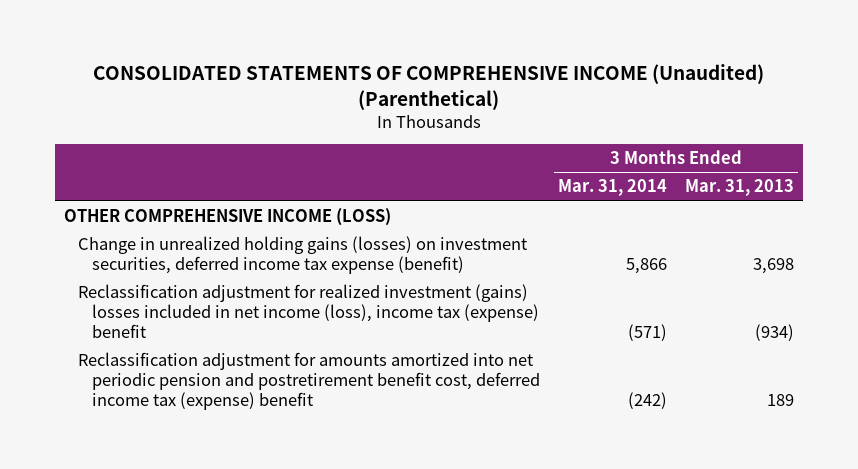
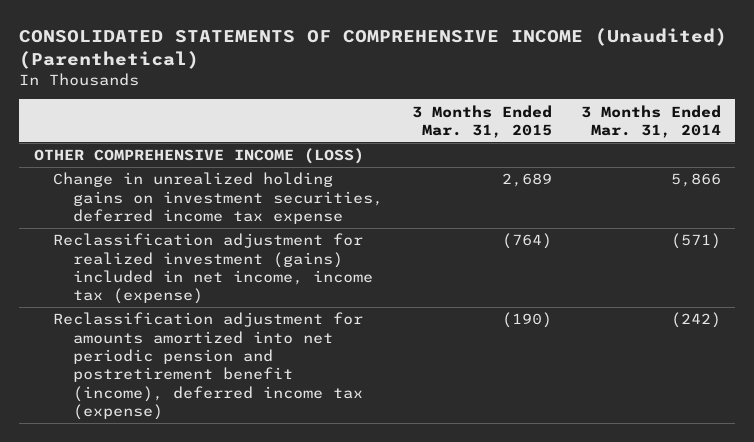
[684,179,794,197] Mar. 31, 2013 -> none
none -> [411,104,552,138] 3 Months Ended Mar. 31, 2015
[78,236,528,275] Change in unrealized holding gains (losses) on investment securities, deferred income tax expense (benefit) -> [53,172,383,224] Change in unrealized holding gains on investment securities, deferred income tax expense
[78,284,540,338] Reclassification adjustment for realized investment (gains) losses included in net income (loss), income tax (expense) benefit -> [53,233,373,305] Reclassification adjustment for realized investment (gains) included in net income, income tax (expense)
[78,352,541,410] Reclassification adjustment for amounts amortized into net periodic pension and postretirement benefit cost, deferred income tax (expense) benefit -> [53,312,364,421] Reclassification adjustment for amounts amortized into net periodic pension and postretirement benefit (income), deferred income tax (expense)

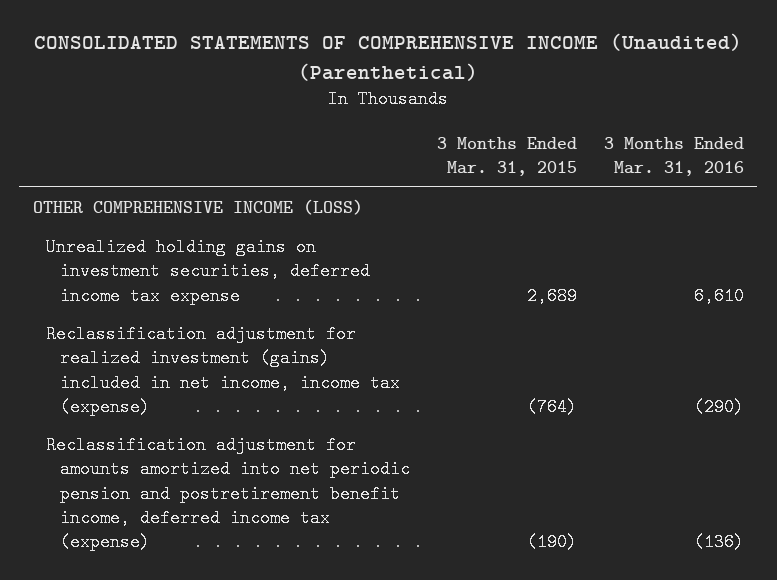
[580,104,721,138] 3 Months Ended Mar. 31, 2014 -> none
none -> [603,136,744,177] 3 Months Ended Mar. 31, 2016
[53,172,383,224] Change in unrealized holding gains on investment securities, deferred income tax expense -> [46,238,370,305] Unrealized holding gains on investment securities, deferred income tax expense
[53,312,364,421] Reclassification adjustment for amounts amortized into net periodic pension and postretirement benefit (income), deferred income tax (expense) -> [46,436,410,552] Reclassification adjustment for amounts amortized into net periodic pension and postretirement benefit income, deferred income tax (expense)

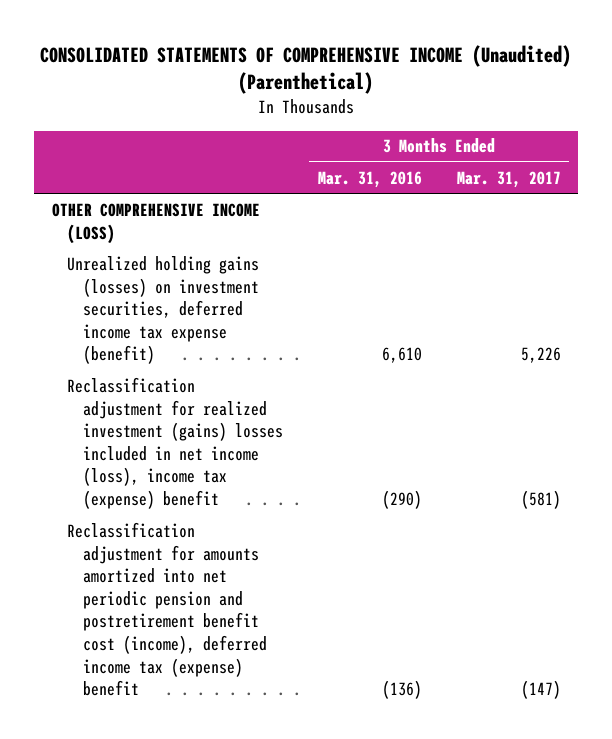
[436,136,577,177] 3 Months Ended Mar. 31, 2015 -> none
none -> [456,170,561,188] Mar. 31, 2017
[46,238,370,305] Unrealized holding gains on investment securities, deferred income tax expense -> [67,255,260,365] Unrealized holding gains (losses) on investment securities, deferred income tax expense (benefit)
[46,325,400,416] Reclassification adjustment for realized investment (gains) included in net income, income tax (expense) -> [67,376,284,510] Reclassification adjustment for realized investment (gains) losses included in net income (loss), income tax (expense) benefit
[46,436,410,552] Reclassification adjustment for amounts amortized into net periodic pension and postretirement benefit income, deferred income tax (expense) -> [67,521,268,697] Reclassification adjustment for amounts amortized into net periodic pension and postretirement benefit cost (income), deferred income tax (expense) benefit

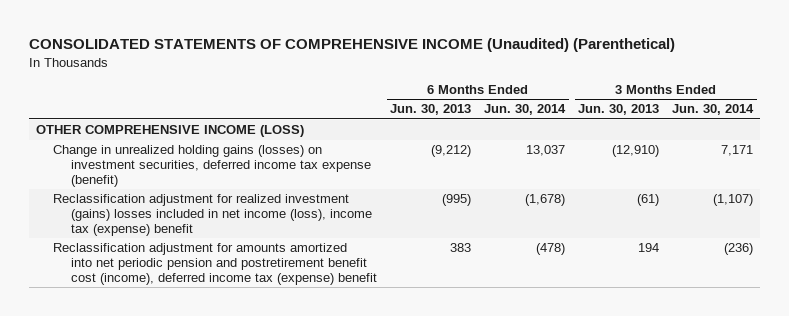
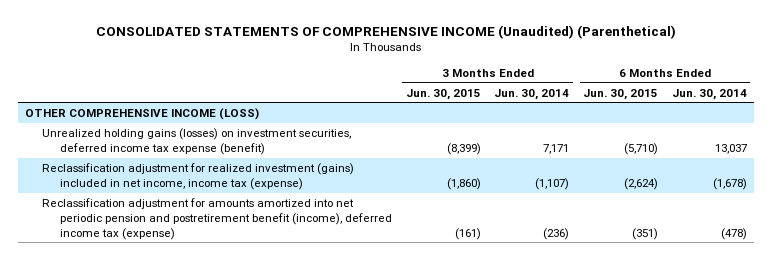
[390,104,472,116] Jun. 30, 2013 -> none
[578,104,660,116] Jun. 30, 2013 -> none
none -> [405,88,481,100] Jun. 30, 2015
none -> [583,88,659,100] Jun. 30, 2015
[53,145,372,188] Change in unrealized holding gains (losses) on investment securities, deferred income tax expense (benefit) -> [42,128,352,155] Unrealized holding gains (losses) on investment securities, deferred income tax expense (benefit)
[53,194,373,237] Reclassification adjustment for realized investment (gains) losses included in net income (loss), income tax (expense) benefit -> [42,163,355,190] Reclassification adjustment for realized investment (gains) included in net income, income tax (expense)
[53,243,378,286] Reclassification adjustment for amounts amortized into net periodic pension and postretirement benefit cost (income), deferred income tax (expense) benefit -> [42,198,393,240] Reclassification adjustment for amounts amortized into net periodic pension and postretirement benefit (income), deferred income tax (expense)

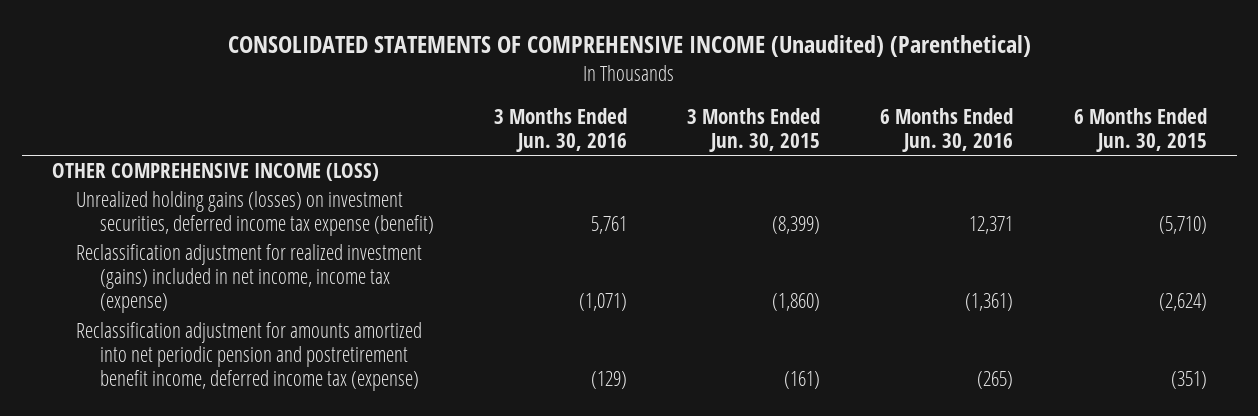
[494,88,570,100] Jun. 30, 2014 -> none
[671,88,747,100] Jun. 30, 2014 -> none
none -> [494,107,628,152] 3 Months Ended Jun. 30, 2016
none -> [880,107,1014,152] 6 Months Ended Jun. 30, 2016
[42,198,393,240] Reclassification adjustment for amounts amortized into net periodic pension and postretirement benefit (income), deferred income tax (expense) -> [75,321,422,392] Reclassification adjustment for amounts amortized into net periodic pension and postretirement benefit income, deferred income tax (expense)

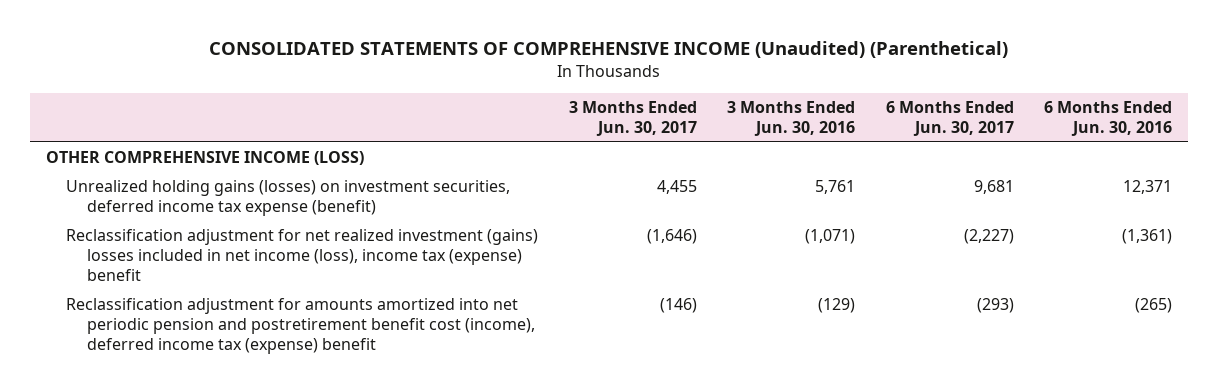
[687,107,821,152] 3 Months Ended Jun. 30, 2015 -> none
[1073,107,1207,152] 6 Months Ended Jun. 30, 2015 -> none
none -> [568,100,697,136] 3 Months Ended Jun. 30, 2017
none -> [885,100,1014,136] 6 Months Ended Jun. 30, 2017
[75,243,422,314] Reclassification adjustment for realized investment (gains) included in net income, income tax (expense) -> [66,229,539,282] Reclassification adjustment for net realized investment (gains) losses included in net income (loss), income tax (expense) benefit
[75,321,422,392] Reclassification adjustment for amounts amortized into net periodic pension and postretirement benefit income, deferred income tax (expense) -> [66,298,536,355] Reclassification adjustment for amounts amortized into net periodic pension and postretirement benefit cost (income), deferred income tax (expense) benefit

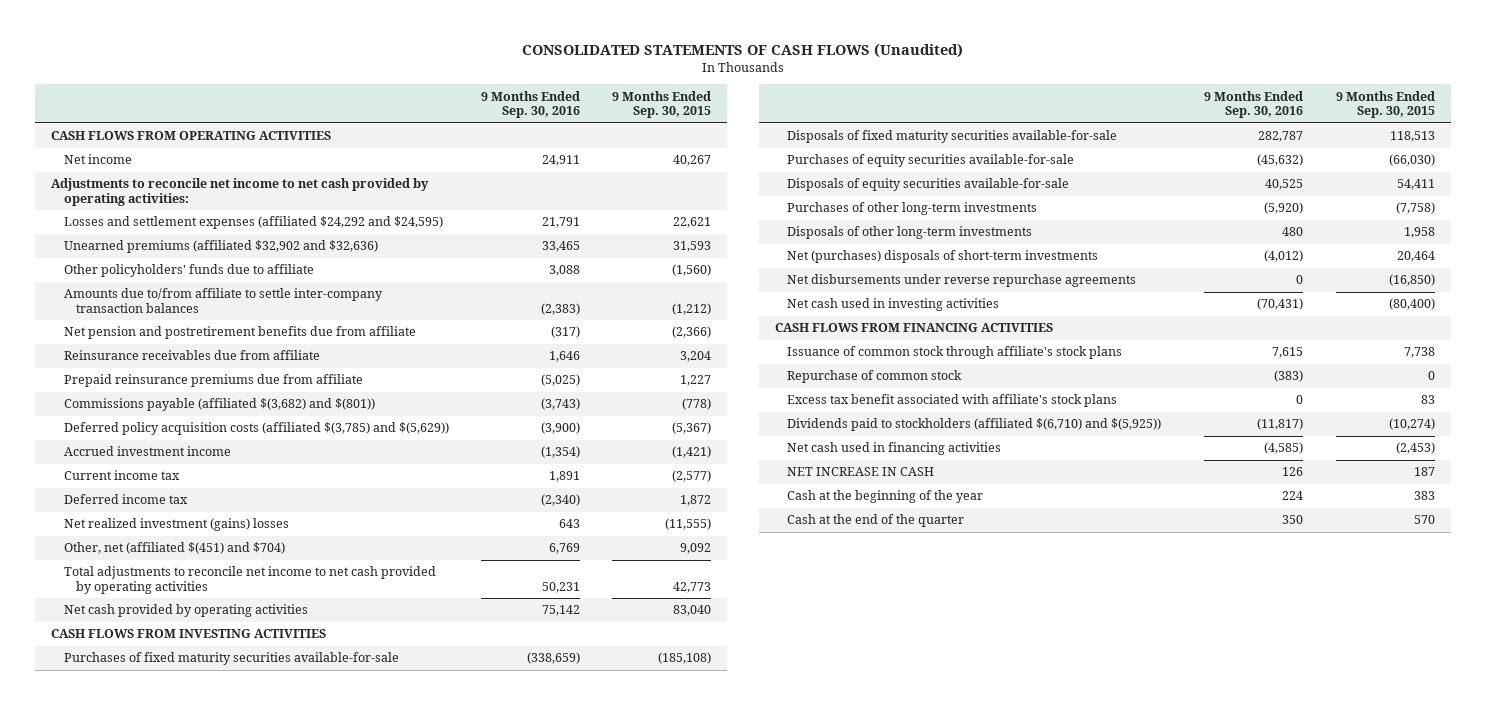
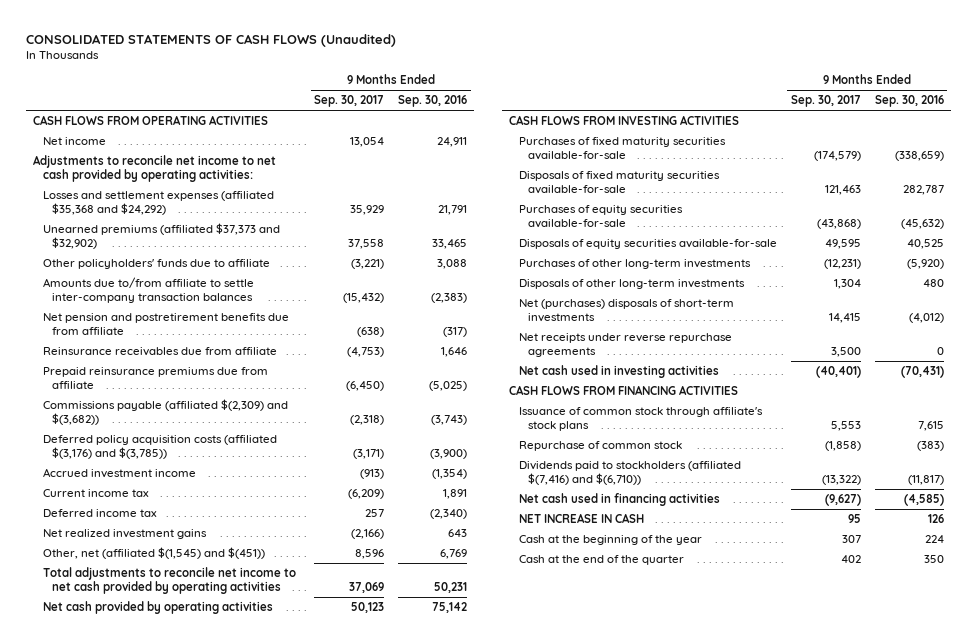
[612,90,712,119] 9 Months Ended Sep. 30, 2015 -> none
none -> [314,95,385,108] Sep. 30, 2017
[63,216,443,230] Losses and settlement expenses (affiliated $24,292 and $24,595) -> [42,191,274,216] Losses and settlement expenses (affiliated $35,368 and $24,292)
[63,240,378,254] Unearned premiums (affiliated $32,902 and $32,636) -> [42,223,280,250] Unearned premiums (affiliated $37,373 and $32,902)
[63,398,375,412] Commissions payable (affiliated $(3,682) and $(801)) -> [42,399,288,426] Commissions payable (affiliated $(2,309) and $(3,682))
[63,422,449,436] Deferred policy acquisition costs (affiliated $(3,785) and $(5,629)) -> [42,435,277,460] Deferred policy acquisition costs (affiliated $(3,176) and $(3,785))
[63,518,289,532] Net realized investment (gains) losses -> [42,529,207,540] Net realized investment gains
[63,542,285,555] Other, net (affiliated $(451) and $704) -> [42,547,265,560] Other, net (affiliated $(1,545) and $(451))
[786,274,1136,288] Net disbursements under reverse repurchase agreements -> [518,333,732,358] Net receipts under reverse repurchase agreements
[786,394,1117,408] Excess tax benefit associated with affiliate's stock plans -> none
[786,418,1161,432] Dividends paid to stockholders (affiliated $(6,710) and $(5,925)) -> [518,461,741,486] Dividends paid to stockholders (affiliated $(7,416) and $(6,710))

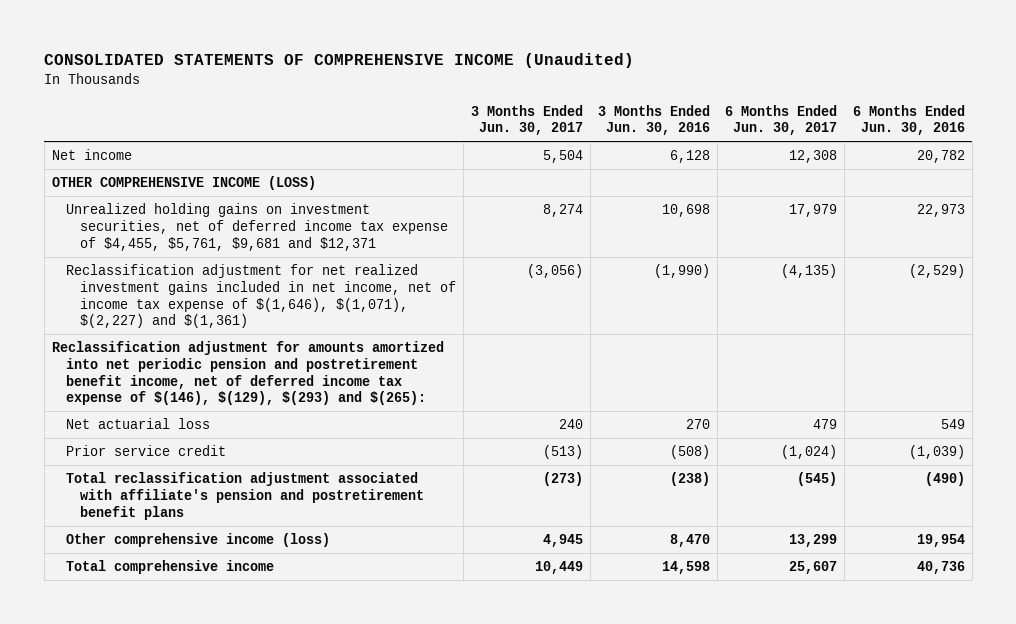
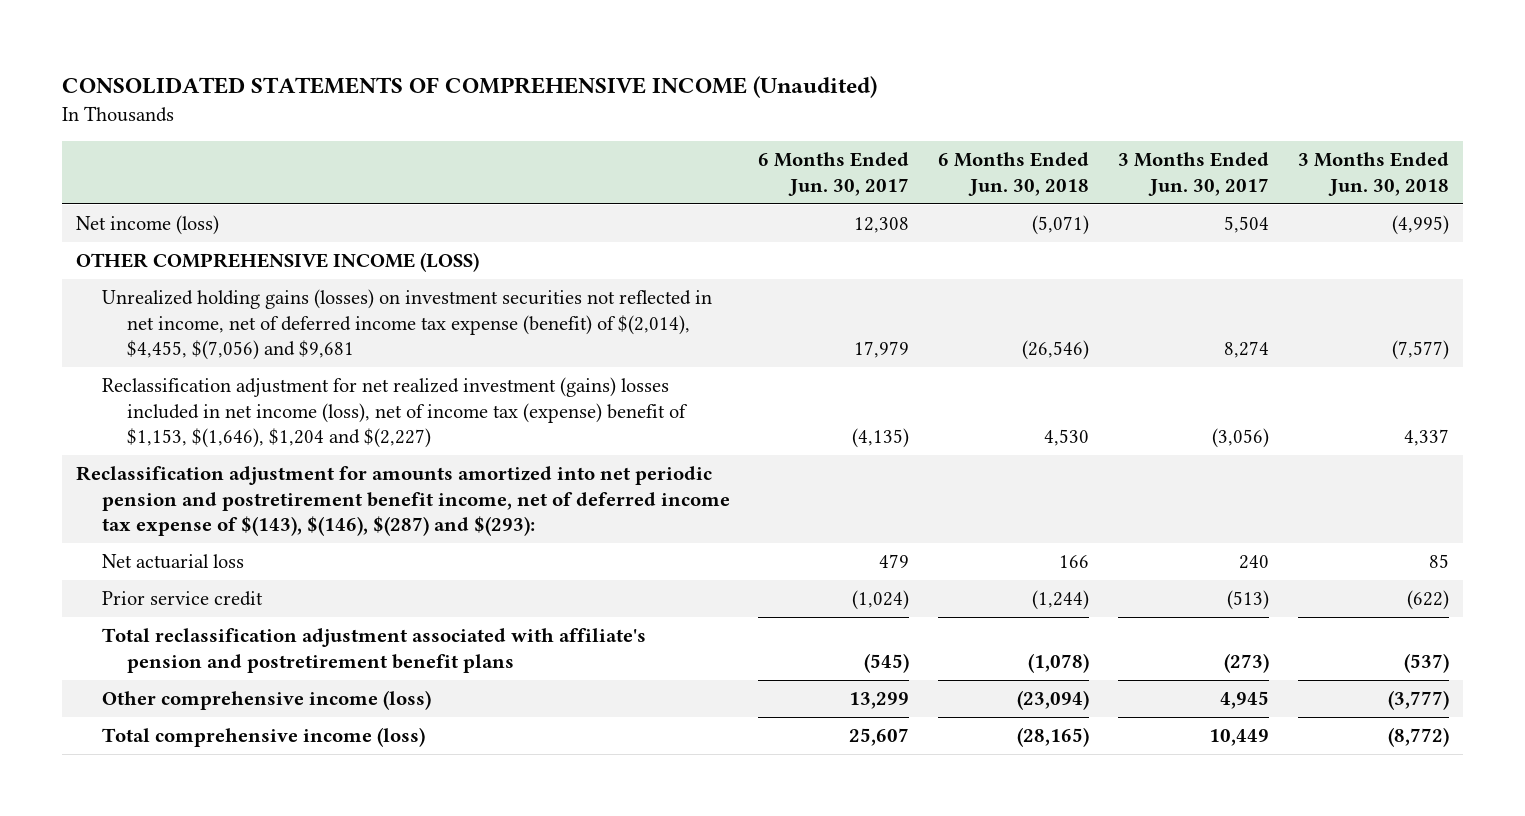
[598,104,711,136] 3 Months Ended Jun. 30, 2016 -> none
[852,104,965,136] 6 Months Ended Jun. 30, 2016 -> none
none -> [938,152,1090,196] 6 Months Ended Jun. 30, 2018
none -> [1298,152,1450,196] 3 Months Ended Jun. 30, 2018
[51,149,132,161] Net income -> [76,215,220,236] Net income (loss)
[65,203,448,251] Unrealized holding gains on investment securities, net of deferred income tax expense of $4,455, $5,761, $9,681 and $12,371 -> [101,289,712,361] Unrealized holding gains (losses) on investment securities not reflected in net income, net of deferred income tax expense (benefit) of $(2,014), $4,455, $(7,056) and $9,681
[65,264,456,329] Reclassification adjustment for net realized investment gains included in net income, net of income tax expense of $(1,646), $(1,071), $(2,227) and $(1,361) -> [101,377,689,449] Reclassification adjustment for net realized investment (gains) losses included in net income (loss), net of income tax (expense) benefit of $1,153, $(1,646), $1,204 and $(2,227)
[51,341,444,406] Reclassification adjustment for amounts amortized into net periodic pension and postretirement benefit income, net of deferred income tax expense of $(146), $(129), $(293) and $(265): -> [76,466,730,537] Reclassification adjustment for amounts amortized into net periodic pension and postretirement benefit income, net of deferred income tax expense of $(143), $(146), $(287) and $(293):
[65,560,274,575] Total comprehensive income -> [101,727,425,748] Total comprehensive income (loss)

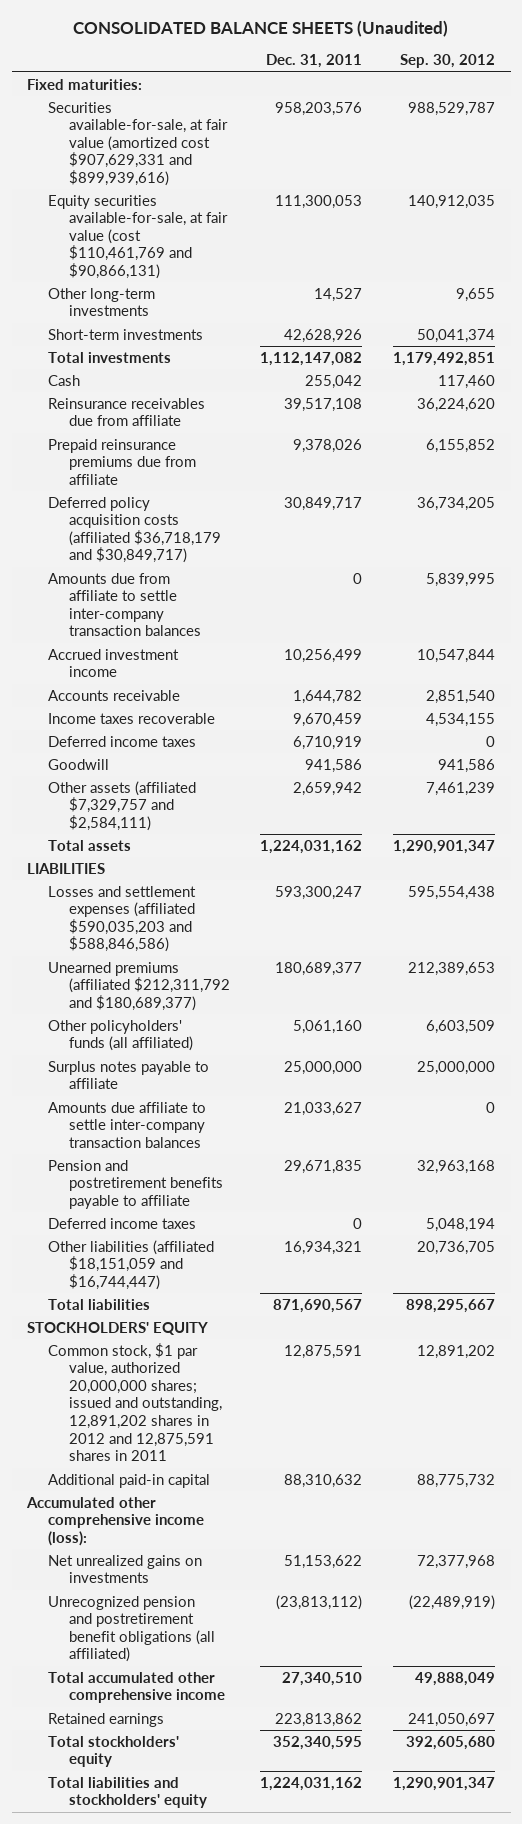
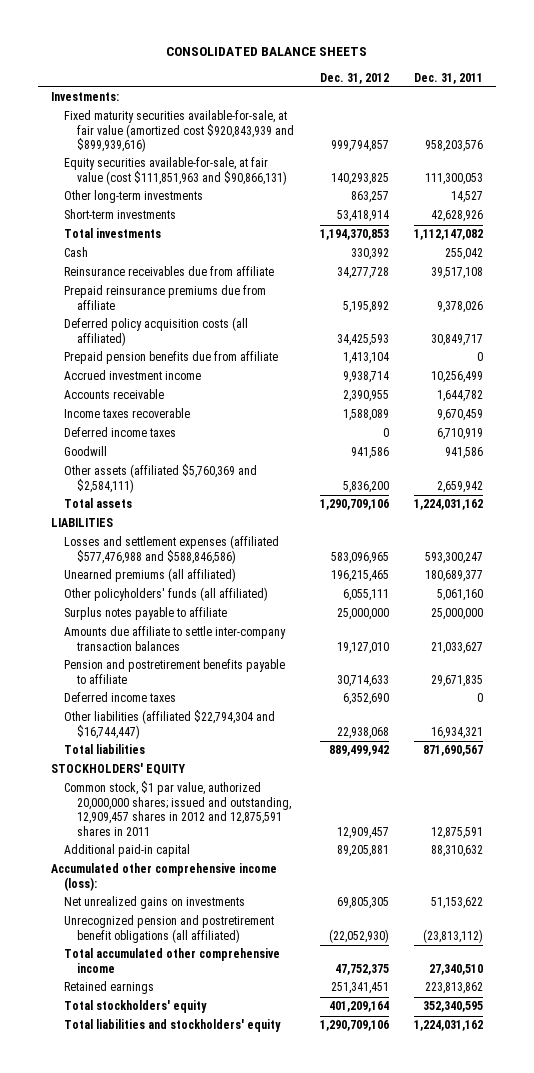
[73,19,449,37] CONSOLIDATED BALANCE SHEETS (Unaudited) -> [166,47,368,57] CONSOLIDATED BALANCE SHEETS
[400,54,496,69] Sep. 30, 2012 -> none
none -> [319,72,389,84] Dec. 31, 2012
[26,78,142,90] Fixed maturities: -> none
none -> [50,92,119,102] Investments:
[47,101,228,186] Securities available-for-sale, at fair value (amortized cost $907,629,331 and $899,939,616) -> [63,110,294,153] Fixed maturity securities available-for-sale, at fair value (amortized cost $920,843,939 and $899,939,616)
[47,194,228,279] Equity securities available-for-sale, at fair value (cost $110,461,769 and $90,866,131) -> [63,157,287,185] Equity securities available-for-sale, at fair value (cost $111,851,963 and $90,866,131)
[47,572,201,637] Amounts due from affiliate to settle inter-company transaction balances -> none
[47,496,221,564] Deferred policy acquisition costs (affiliated $36,718,179 and $30,849,717) -> [63,317,248,346] Deferred policy acquisition costs (all affiliated)
none -> [63,351,278,365] Prepaid pension benefits due from affiliate
[47,780,196,831] Other assets (affiliated $7,329,757 and $2,584,111) -> [63,464,257,493] Other assets (affiliated $5,760,369 and $2,584,111)
[47,885,196,953] Losses and settlement expenses (affiliated $590,035,203 and $588,846,586) -> [63,535,279,564] Losses and settlement expenses (affiliated $577,476,988 and $588,846,586)
[47,961,230,1011] Unearned premiums (affiliated $212,311,792 and $180,689,377) -> [63,568,236,583] Unearned premiums (all affiliated)
[47,1239,214,1290] Other liabilities (affiliated $18,151,059 and $16,744,447) -> [63,710,275,739] Other liabilities (affiliated $22,794,304 and $16,744,447)
[47,1342,222,1462] Common stock, $1 par value, authorized 20,000,000 shares; issued and outstanding, 12,891,202 shares in 2012 and 12,875,591 shares in 2011 -> [63,781,291,836] Common stock, $1 par value, authorized 20,000,000 shares; issued and outstanding, 12,909,457 shares in 2012 and 12,875,591 shares in 2011

